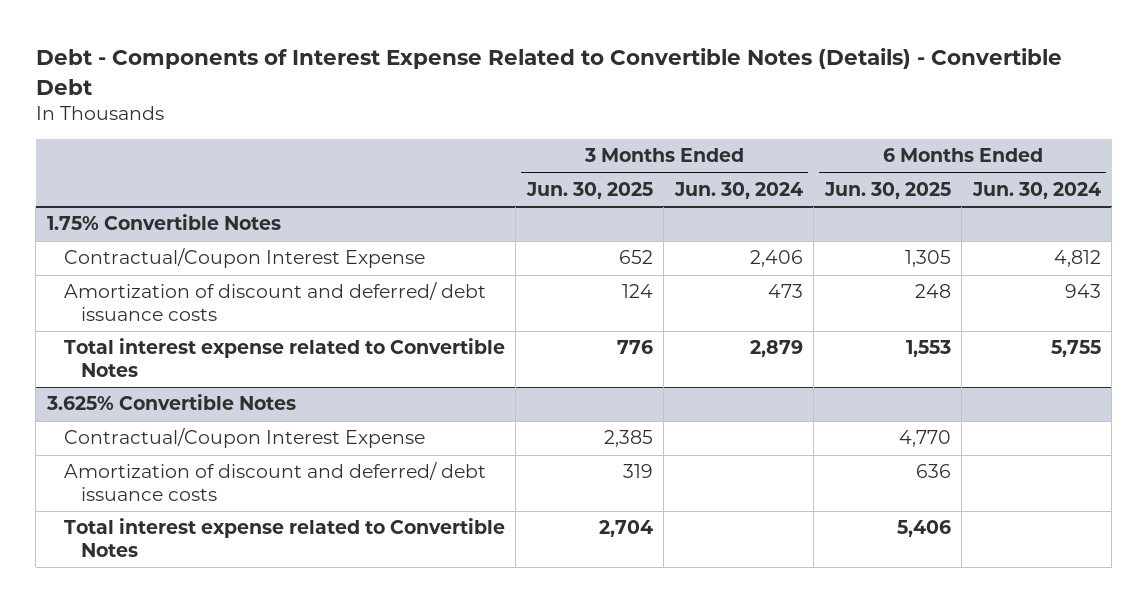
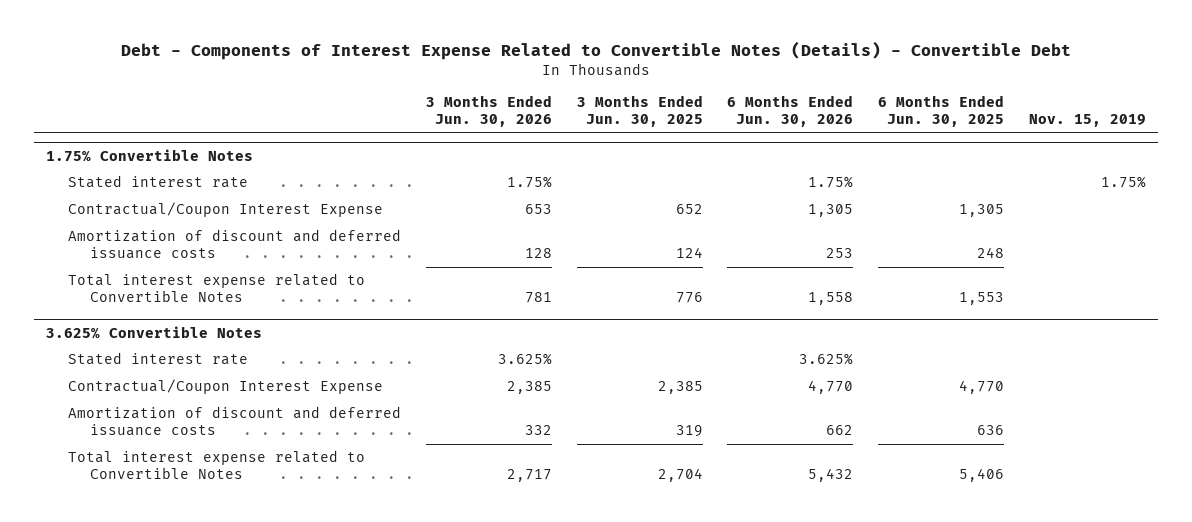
[673,182,803,200] Jun. 30, 2024 -> none
[971,182,1101,200] Jun. 30, 2024 -> none
none -> [426,95,553,128] 3 Months Ended Jun. 30, 2026
none -> [727,95,854,128] 6 Months Ended Jun. 30, 2026
none -> [1028,114,1146,128] Nov. 15, 2019
none -> [68,175,249,189] Stated interest rate
[63,282,486,322] Amortization of discount and deferred/ debt issuance costs -> [68,229,402,260] Amortization of discount and deferred issuance costs
none -> [68,352,249,366] Stated interest rate
[63,462,486,502] Amortization of discount and deferred/ debt issuance costs -> [68,406,402,437] Amortization of discount and deferred issuance costs

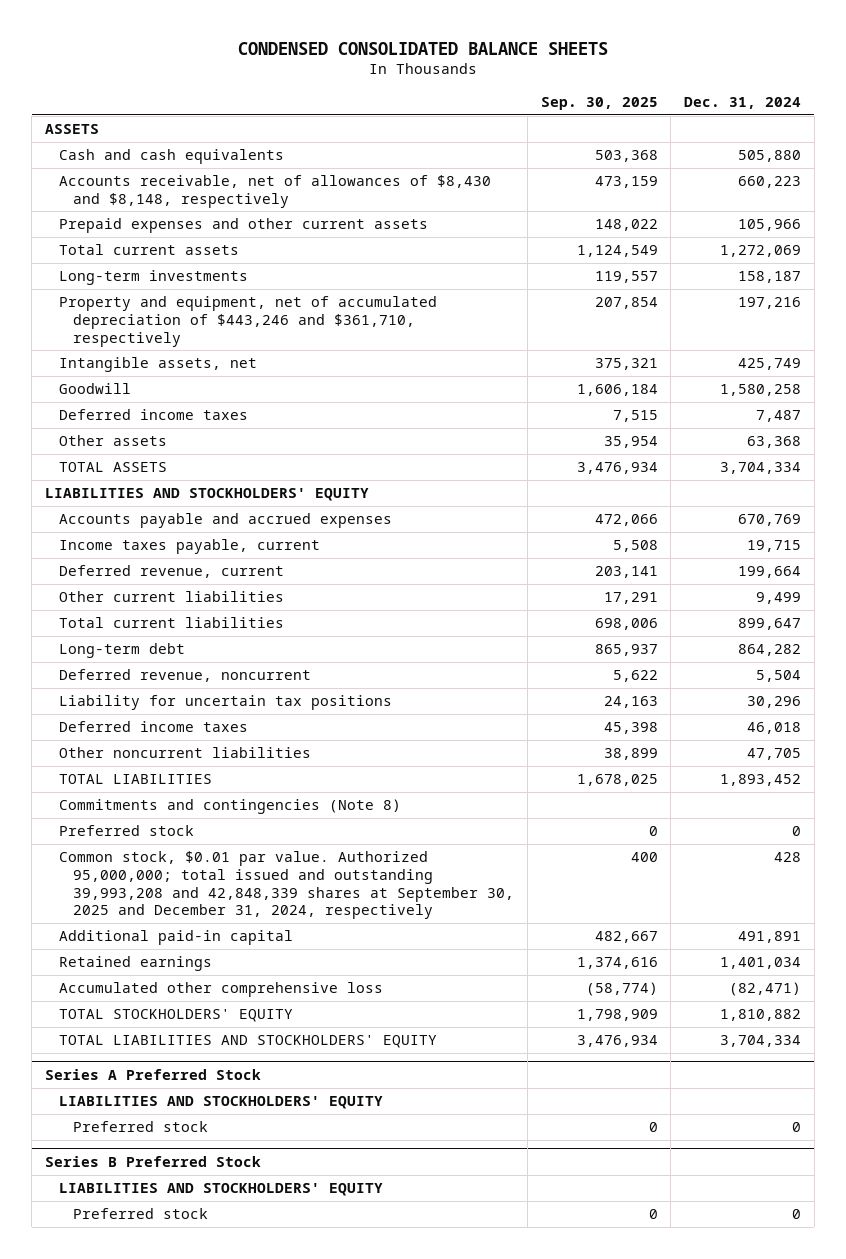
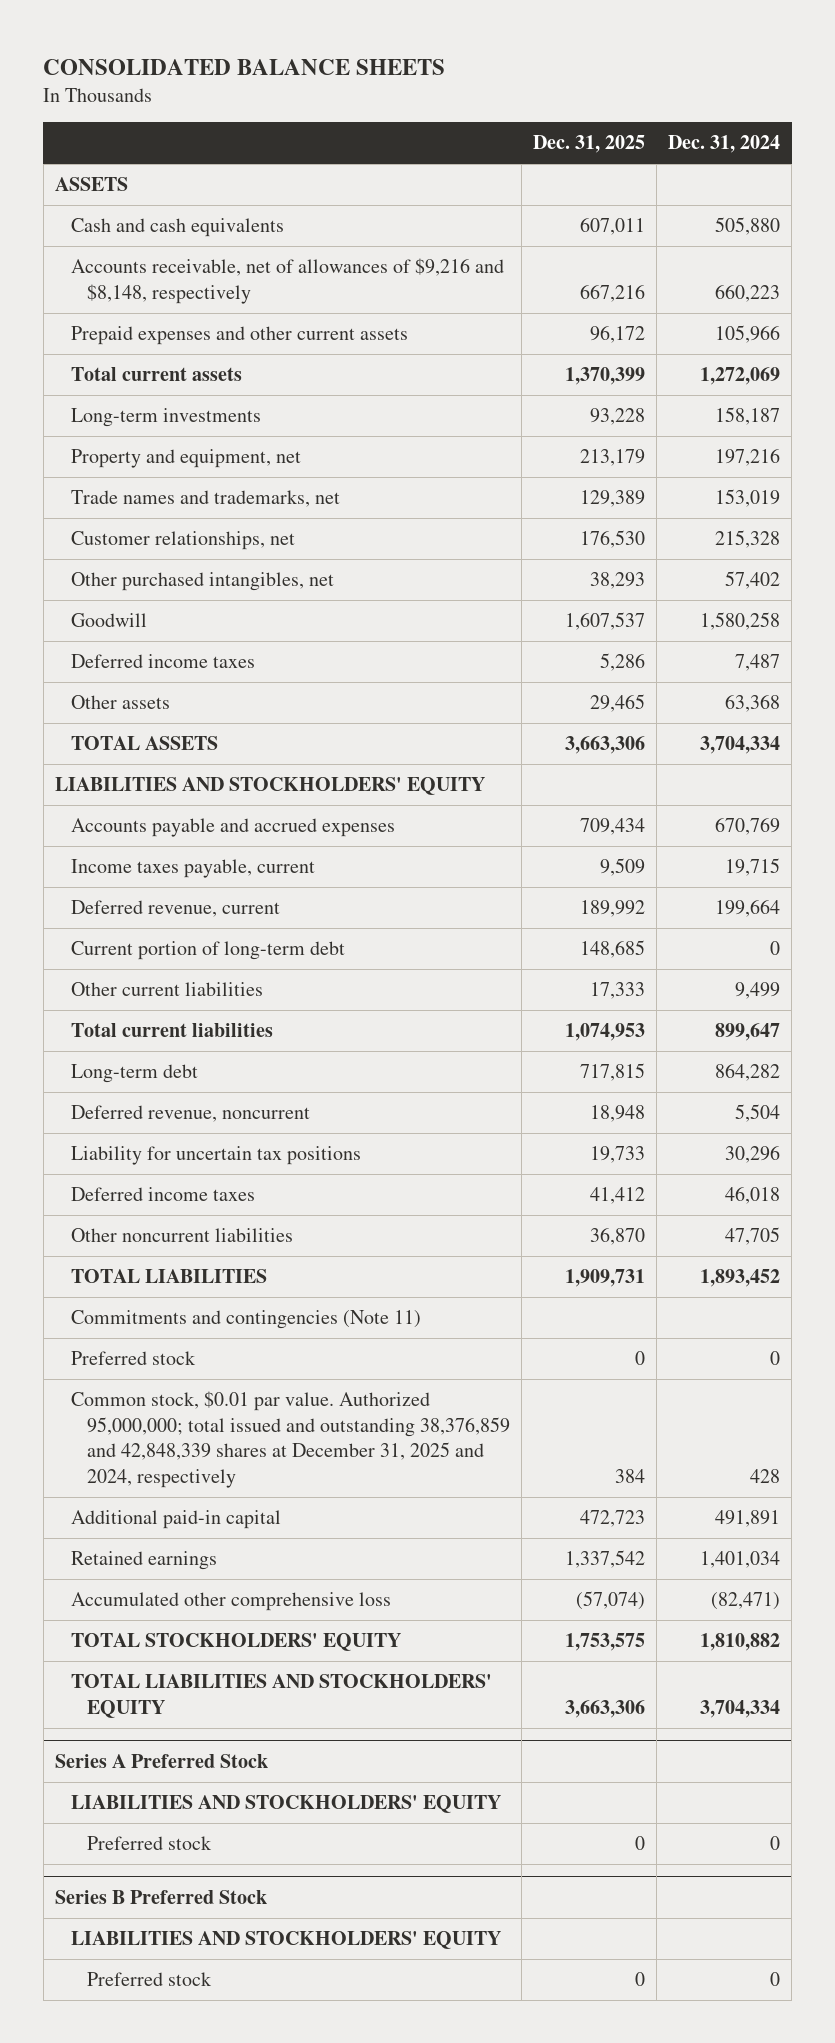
[238,41,609,55] CONDENSED CONSOLIDATED BALANCE SHEETS -> [43,58,446,75] CONSOLIDATED BALANCE SHEETS
[540,96,658,110] Sep. 30, 2025 -> none
none -> [533,134,646,153] Dec. 31, 2025
[59,175,492,208] Accounts receivable, net of allowances of $8,430 and $8,148, respectively -> [71,258,505,304] Accounts receivable, net of allowances of $9,216 and $8,148, respectively
[59,357,258,373] Intangible assets, net -> none
[59,296,438,347] Property and equipment, net of accumulated depreciation of $443,246 and $361,710, respectively -> [71,449,302,469] Property and equipment, net
none -> [71,490,341,508] Trade names and trademarks, net
none -> [71,531,296,551] Customer relationships, net
none -> [71,572,335,592] Other purchased intangibles, net
none -> [71,941,346,961] Current portion of long-term debt
[59,799,402,815] Commitments and contingencies (Note 8) -> [71,1310,422,1330] Commitments and contingencies (Note 11)
[59,851,515,920] Common stock, $0.01 par value. Authorized 95,000,000; total issued and outstanding 39,993,208 and 42,848,339 shares at September 30, 2025 and December 31, 2024, respectively -> [71,1391,511,1488] Common stock, $0.01 par value. Authorized 95,000,000; total issued and outstanding 38,376,859 and 42,848,339 shares at December 31, 2025 and 2024, respectively

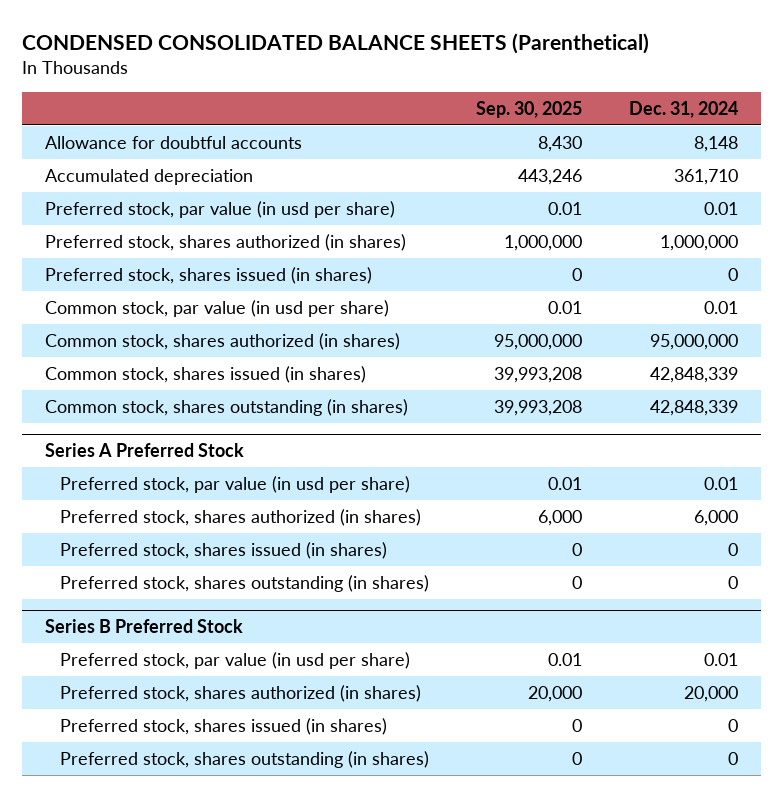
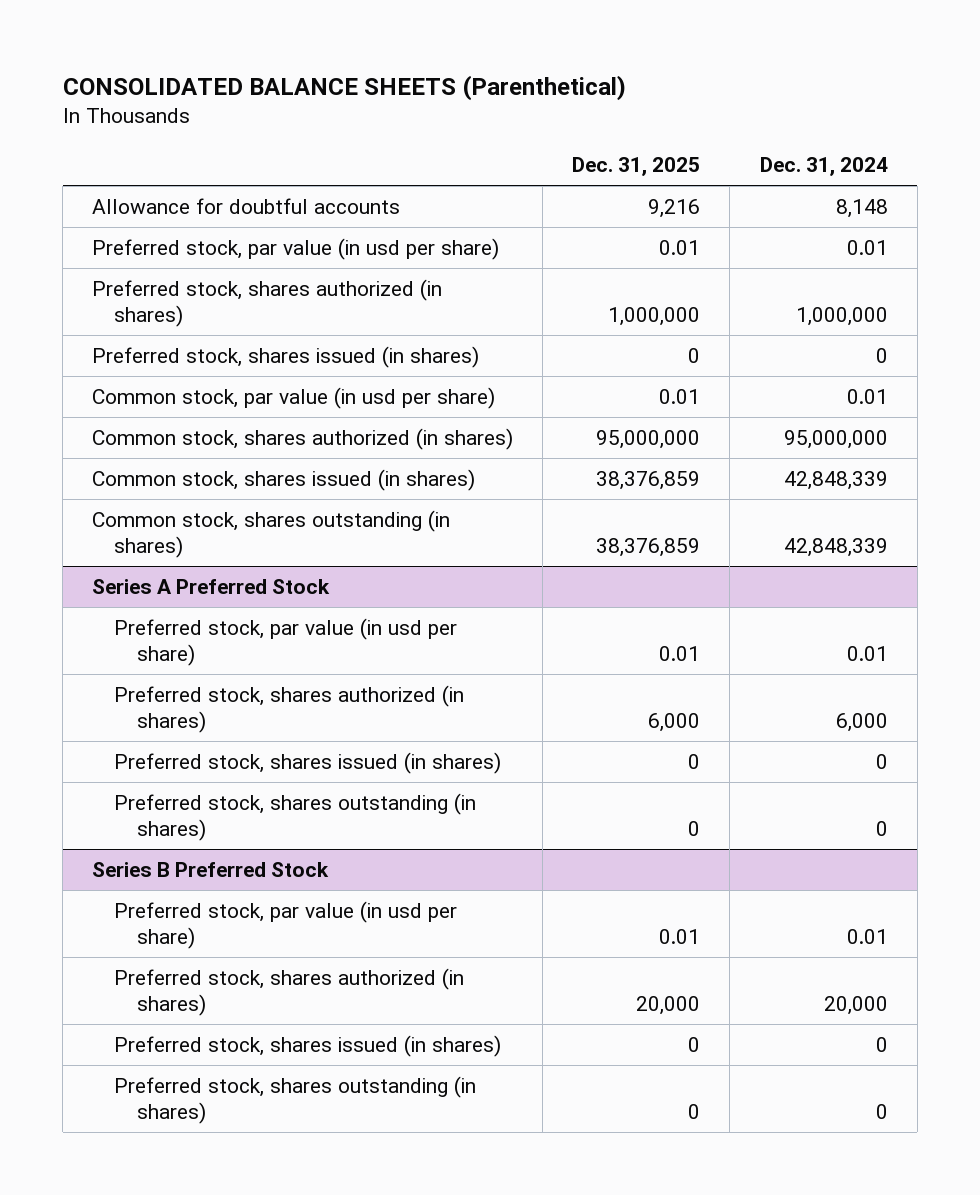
[21,32,649,54] CONDENSED CONSOLIDATED BALANCE SHEETS (Parenthetical) -> [62,74,626,101] CONSOLIDATED BALANCE SHEETS (Parenthetical)
[476,101,583,119] Sep. 30, 2025 -> none
none -> [572,156,701,176] Dec. 31, 2025
[45,168,254,185] Accumulated depreciation -> none

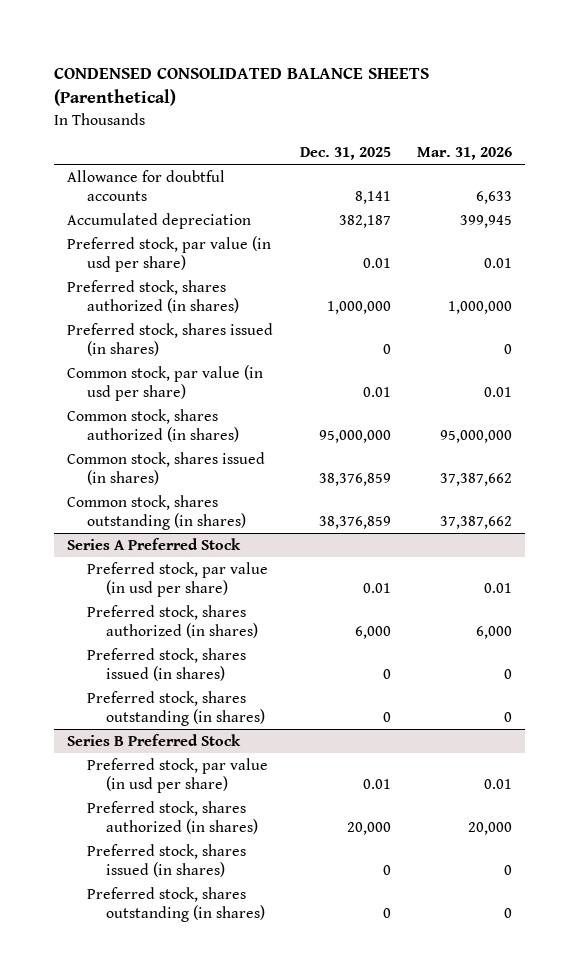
[62,74,626,101] CONSOLIDATED BALANCE SHEETS (Parenthetical) -> [54,67,430,107] CONDENSED CONSOLIDATED BALANCE SHEETS (Parenthetical)
[759,156,888,176] Dec. 31, 2024 -> none
none -> [416,147,512,161] Mar. 31, 2026
[648,198,701,218] 9,216 -> [354,190,391,204] 8,141
none -> [67,212,252,229] Accumulated depreciation

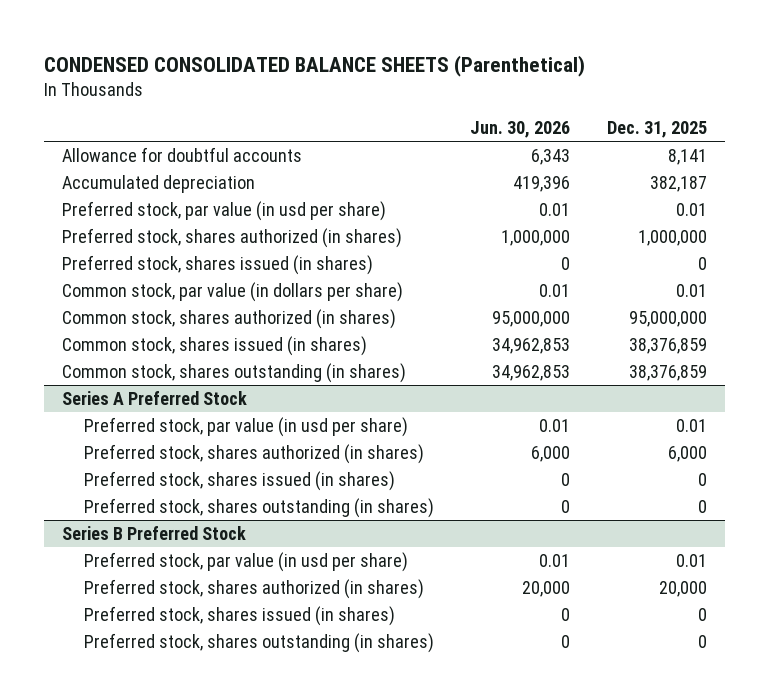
[416,147,512,161] Mar. 31, 2026 -> none
none -> [470,121,571,139] Jun. 30, 2026
[67,364,264,401] Common stock, par value (in usd per share) -> [62,281,404,302] Common stock, par value (in dollars per share)

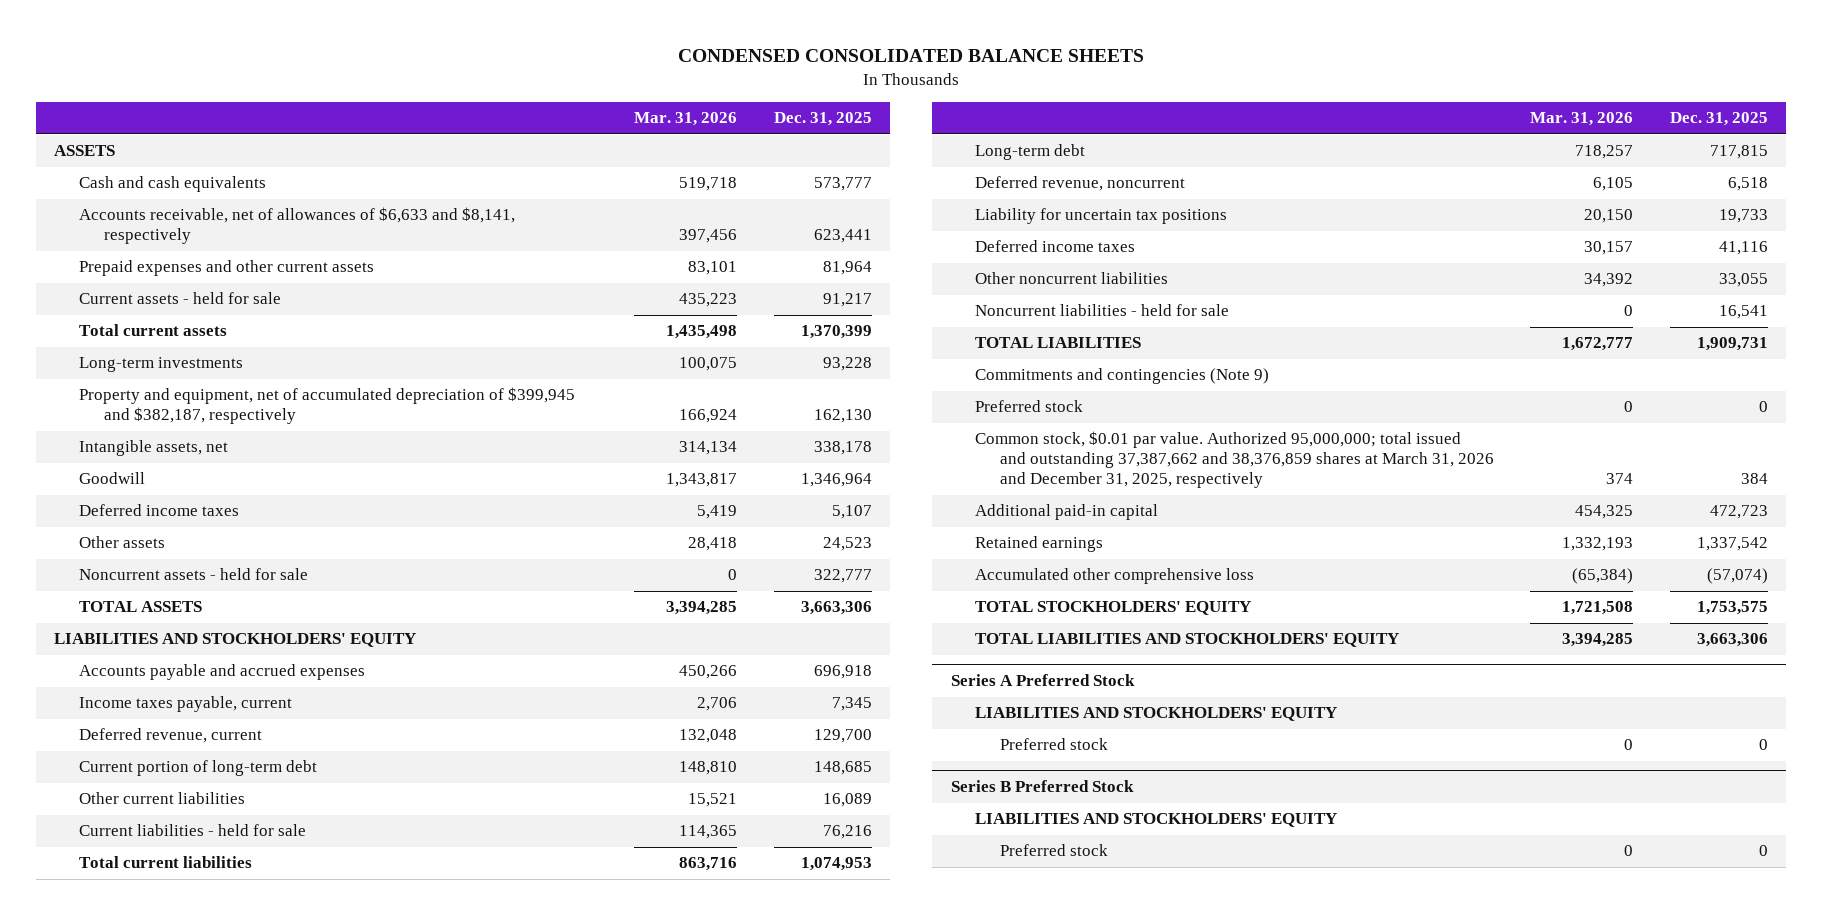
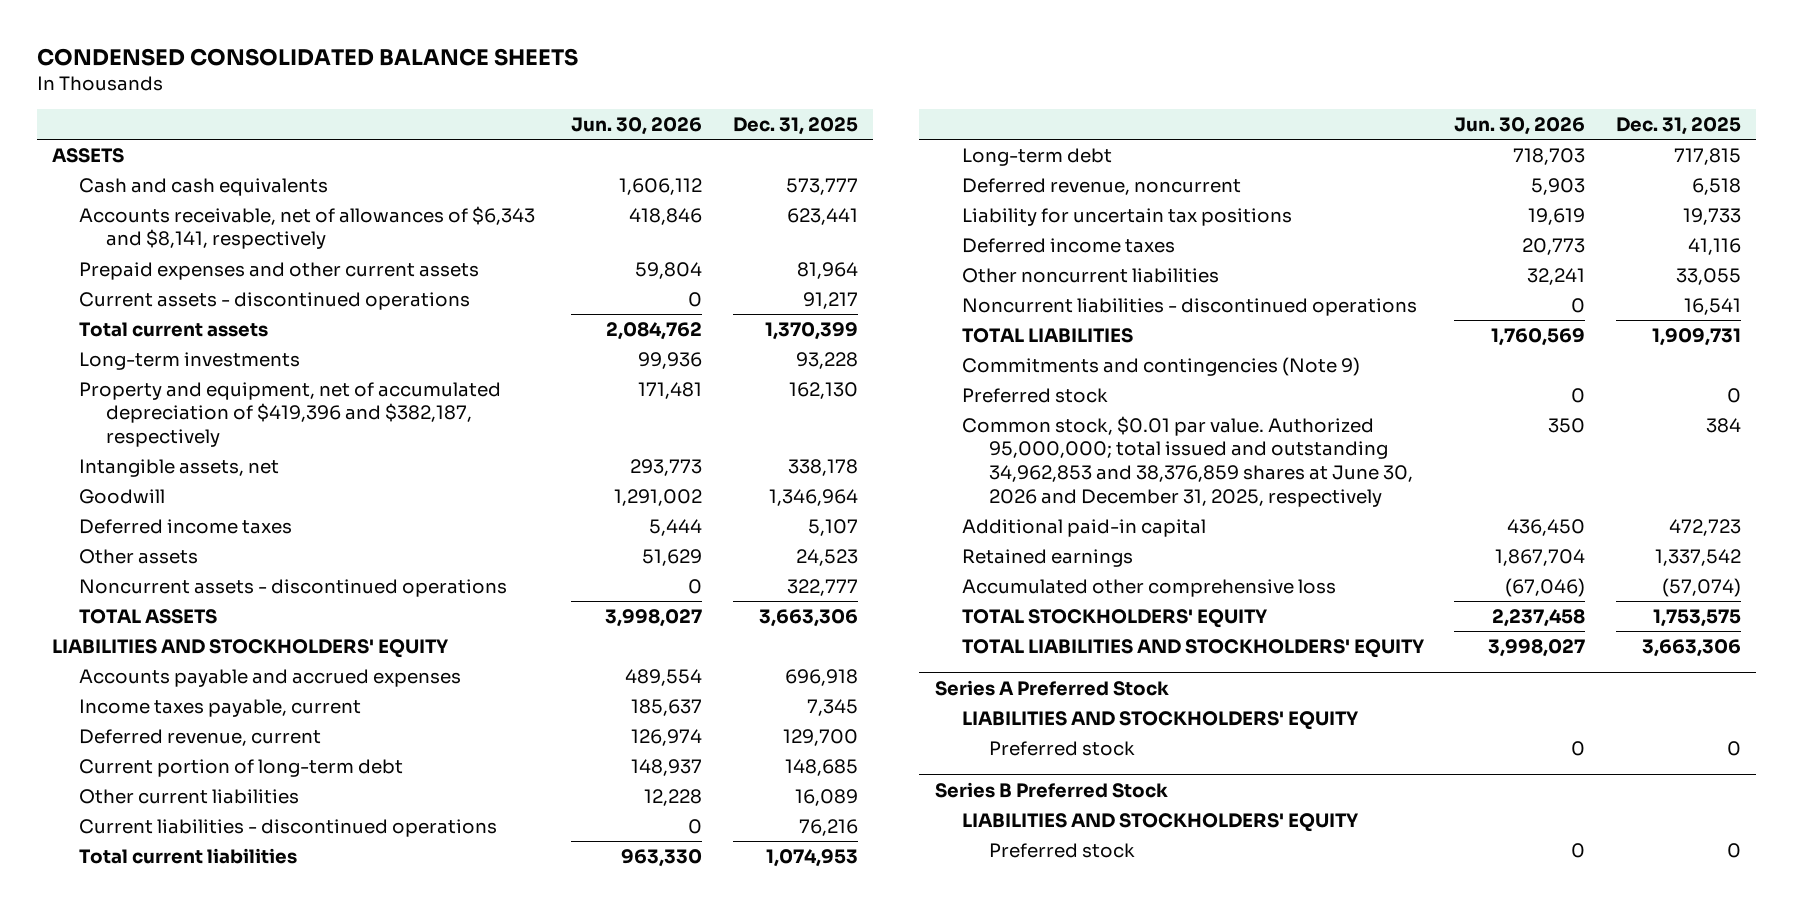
[634,112,738,127] Mar. 31, 2026 -> none
none -> [571,116,703,135] Jun. 30, 2026
[79,207,516,245] Accounts receivable, net of allowances of $6,633 and $8,141, respectively -> [78,205,535,250] Accounts receivable, net of allowances of $6,343 and $8,141, respectively
[79,292,282,305] Current assets - held for sale -> [78,291,470,310] Current assets - discontinued operations
[79,387,576,425] Property and equipment, net of accumulated depreciation of $399,945 and $382,187, respectively -> [78,381,501,448] Property and equipment, net of accumulated depreciation of $419,396 and $382,187, respectively
[79,568,309,581] Noncurrent assets - held for sale -> [78,578,507,597] Noncurrent assets - discontinued operations
[79,824,307,837] Current liabilities - held for sale -> [78,818,497,837] Current liabilities - discontinued operations
[975,304,1230,317] Noncurrent liabilities - held for sale -> [961,297,1417,316] Noncurrent liabilities - discontinued operations
[975,431,1494,489] Common stock, $0.01 par value. Authorized 95,000,000; total issued and outstanding 37,387,662 and 38,376,859 shares at March 31, 2026 and December 31, 2025, respectively -> [961,415,1413,507] Common stock, $0.01 par value. Authorized 95,000,000; total issued and outstanding 34,962,853 and 38,376,859 shares at June 30, 2026 and December 31, 2025, respectively

